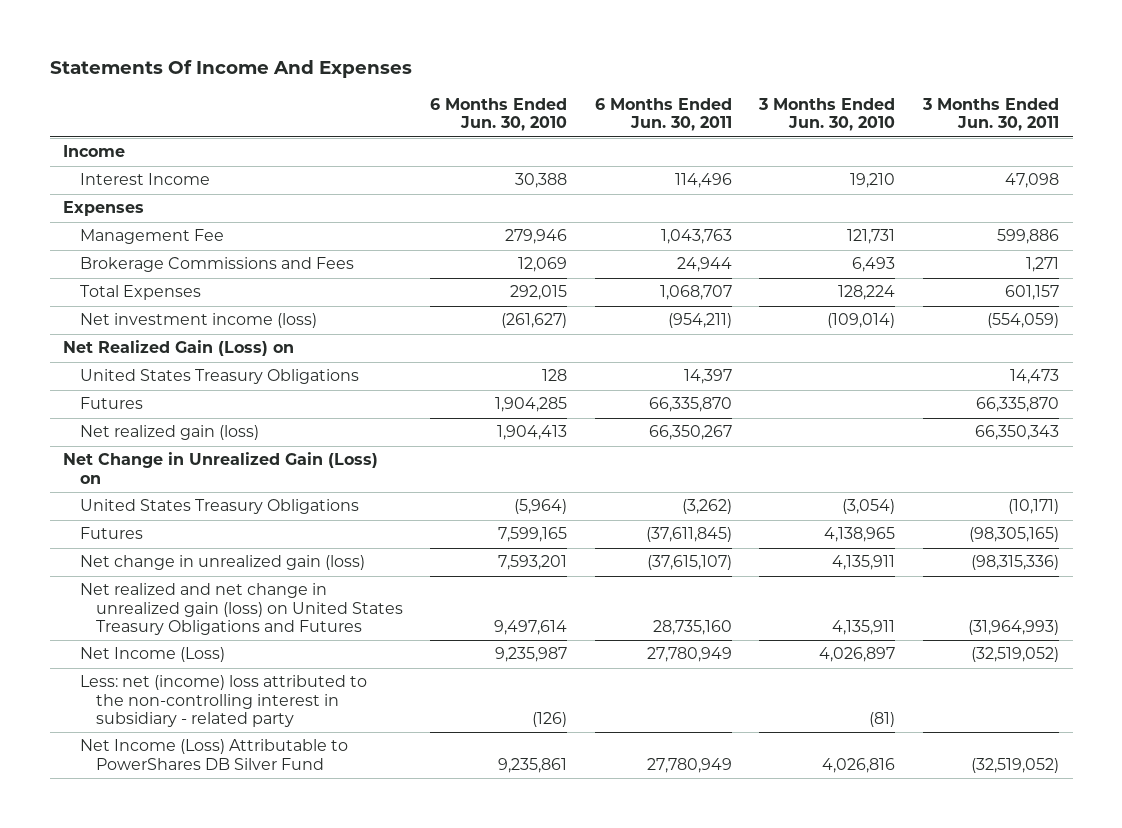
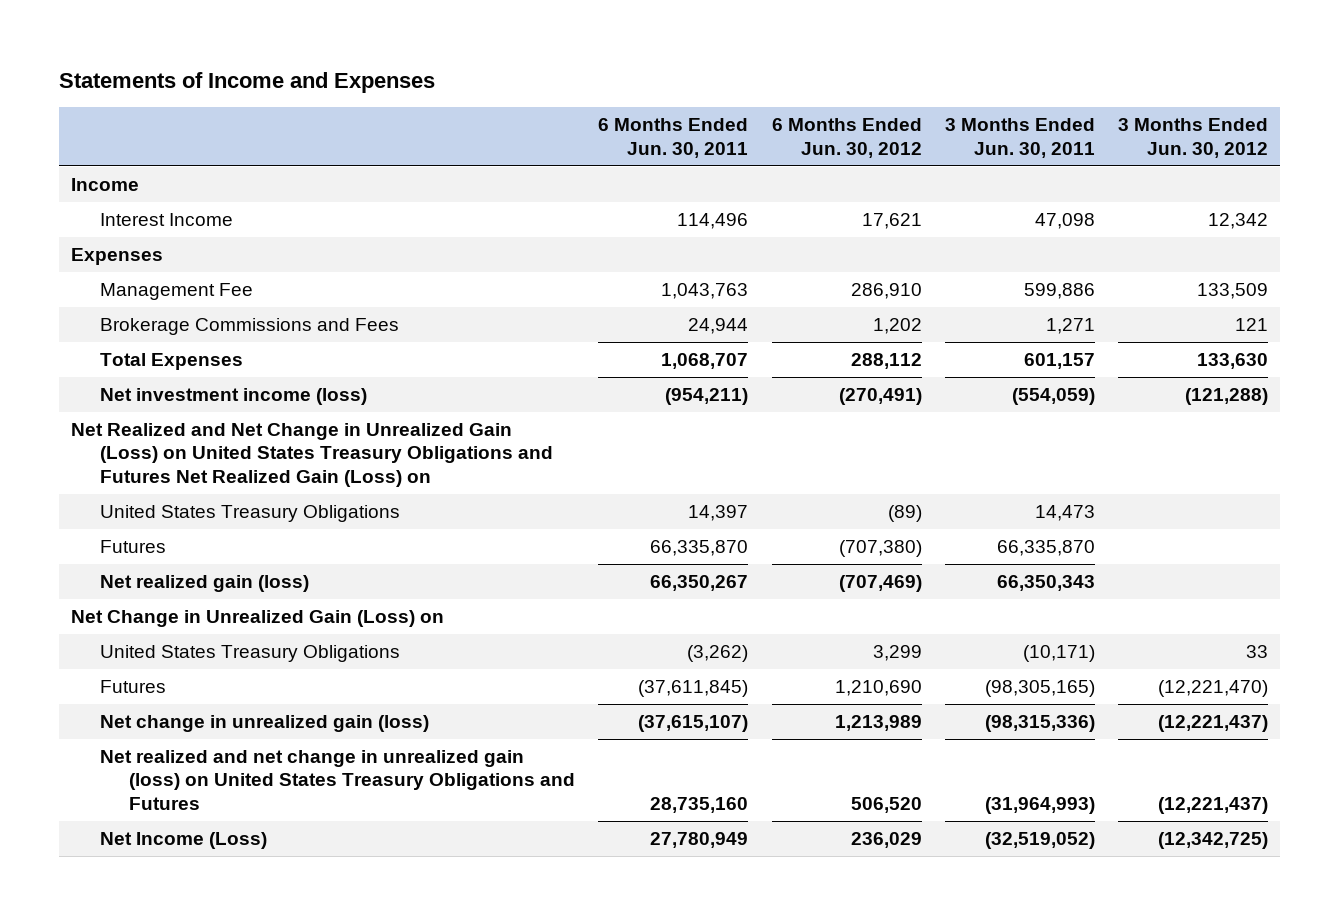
[49,60,412,79] Statements Of Income And Expenses -> [58,72,435,94] Statements of Income and Expenses
[430,97,568,132] 6 Months Ended Jun. 30, 2010 -> none
[758,97,896,132] 3 Months Ended Jun. 30, 2010 -> none
none -> [771,118,922,158] 6 Months Ended Jun. 30, 2012
none -> [1118,118,1269,158] 3 Months Ended Jun. 30, 2012
[63,340,295,357] Net Realized Gain (Loss) on -> none
none -> [70,423,553,487] Net Realized and Net Change in Unrealized Gain (Loss) on United States Treasury Obligations and Futures Net Realized Gain (Loss) on
[79,675,367,728] Less: net (income) loss attributed to the non-controlling interest in subsidiary - related party -> none
[79,739,348,770] Net Income (Loss) Attributable to PowerShares DB Silver Fund -> none

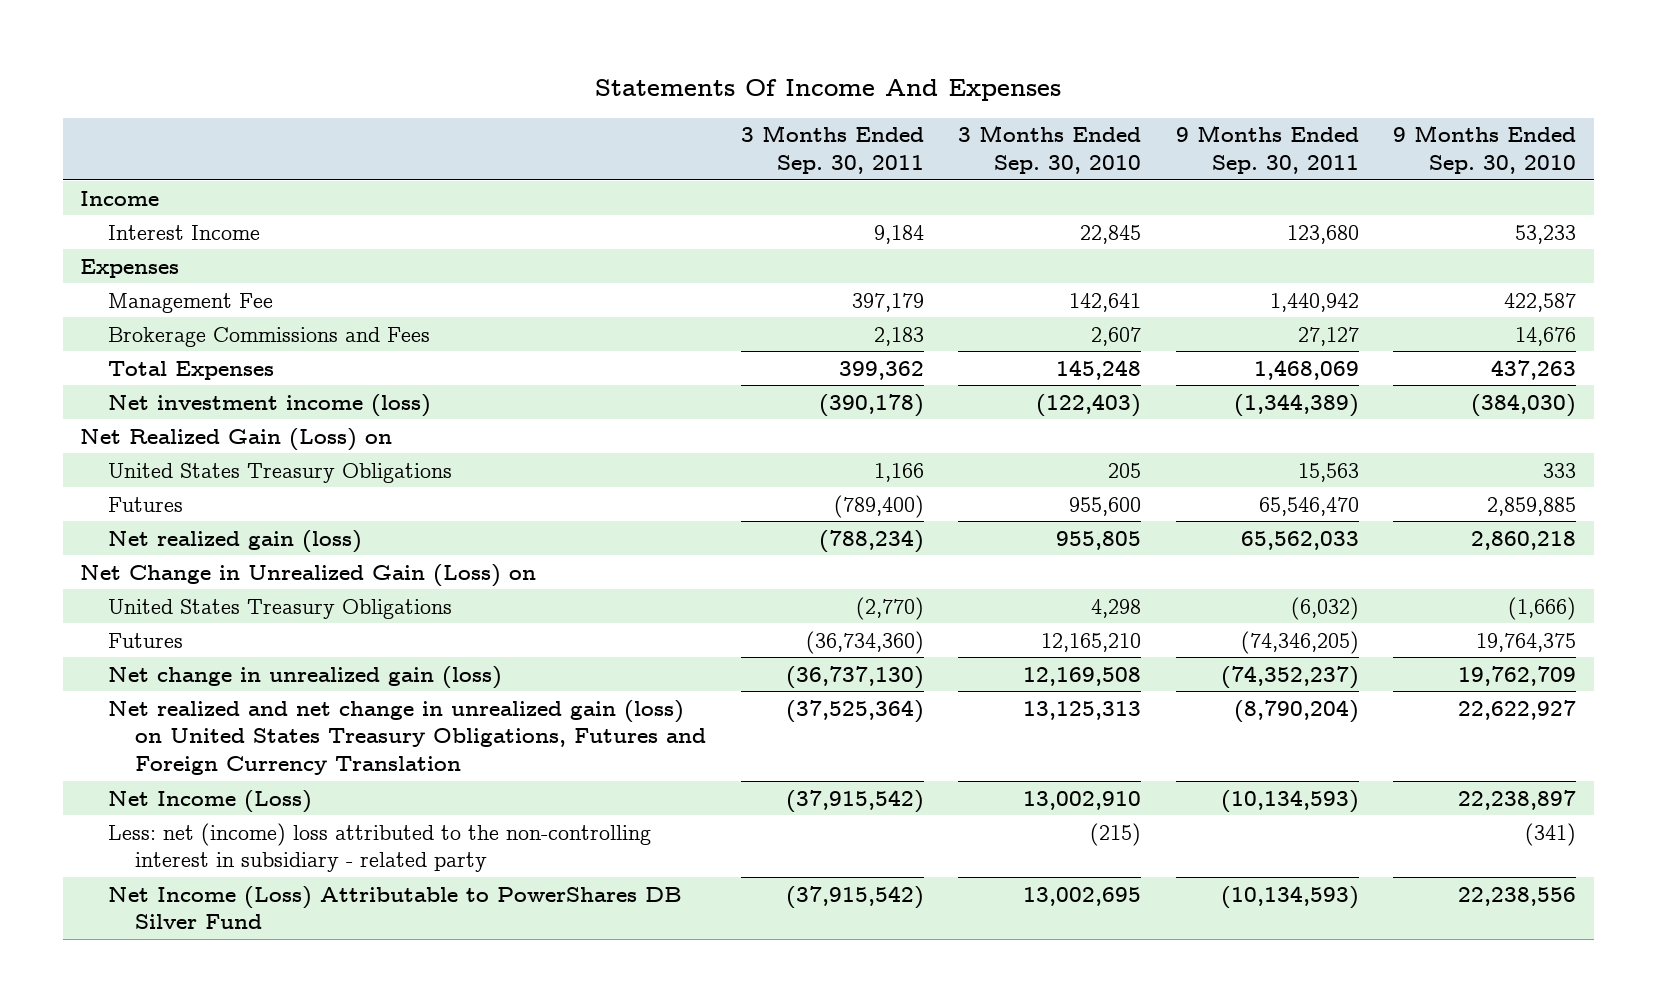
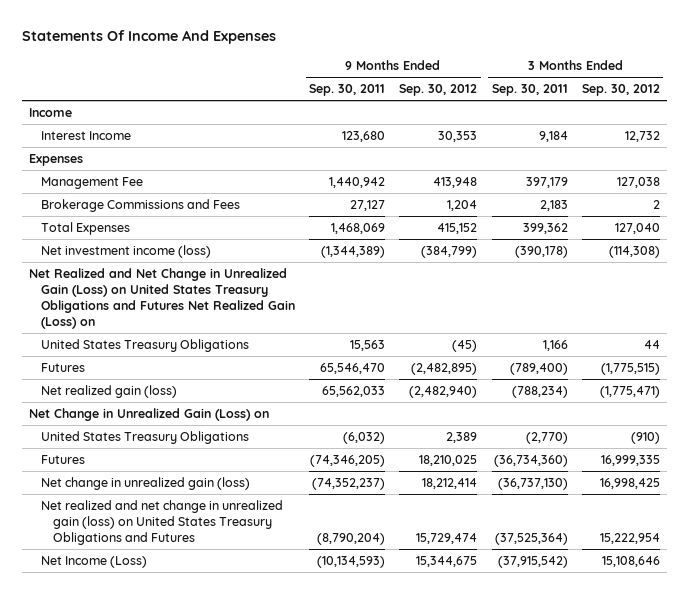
[958,125,1142,174] 3 Months Ended Sep. 30, 2010 -> none
[1393,125,1577,174] 9 Months Ended Sep. 30, 2010 -> none
none -> [399,84,478,97] Sep. 30, 2012
none -> [581,84,660,97] Sep. 30, 2012
[80,427,393,451] Net Realized Gain (Loss) on -> none
none -> [29,268,296,329] Net Realized and Net Change in Unrealized Gain (Loss) on United States Treasury Obligations and Futures Net Realized Gain (Loss) on
[107,699,707,776] Net realized and net change in unrealized gain (loss) on United States Treasury Obligations, Futures and Foreign Currency Translation -> [41,500,284,545] Net realized and net change in unrealized gain (loss) on United States Treasury Obligations and Futures
[107,822,651,873] Less: net (income) loss attributed to the non-controlling interest in subsidiary - related party -> none
[107,885,682,930] Net Income (Loss) Attributable to PowerShares DB Silver Fund -> none

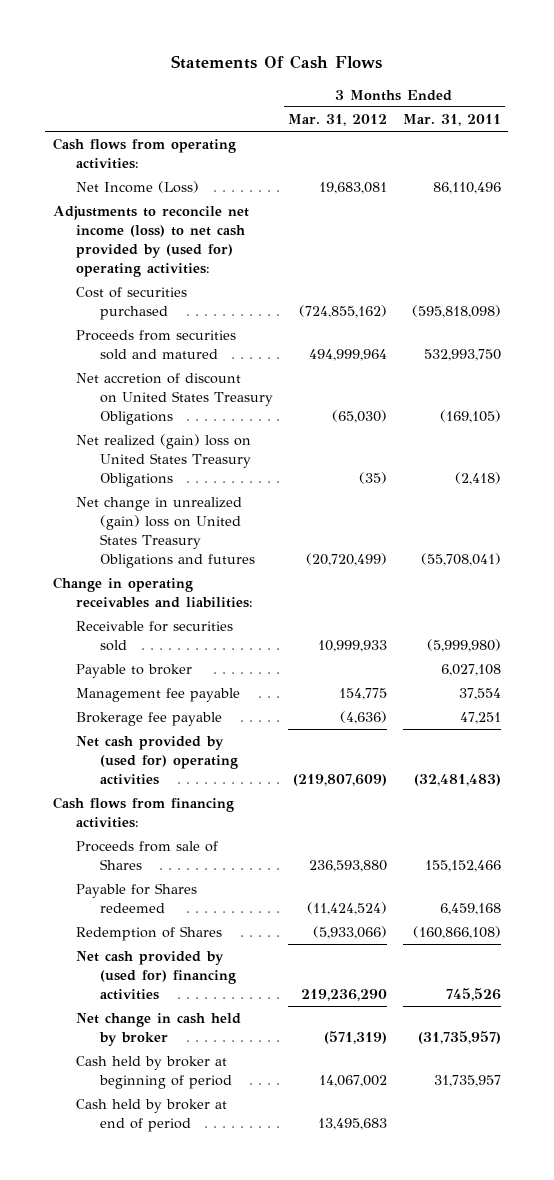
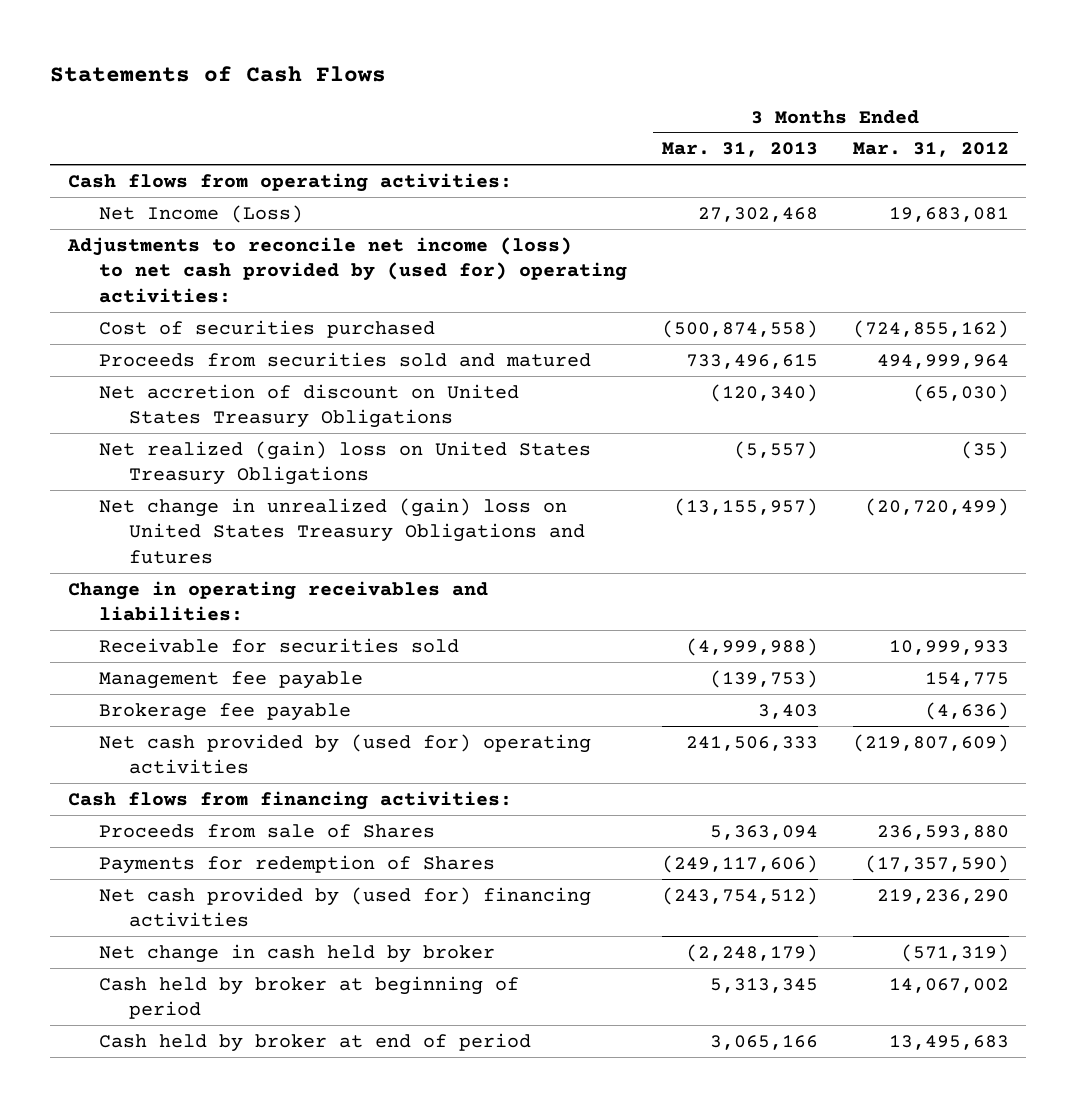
[170,54,382,69] Statements Of Cash Flows -> [50,66,387,83] Statements of Cash Flows
[402,114,501,127] Mar. 31, 2011 -> none
none -> [661,142,818,158] Mar. 31, 2013
[76,664,193,679] Payable to broker -> none
[76,883,198,913] Payable for Shares redeemed -> none
[76,926,223,942] Redemption of Shares -> [98,854,495,874] Payments for redemption of Shares
[313,926,388,940] (5,933,066) -> [864,854,1009,873] (17,357,590)

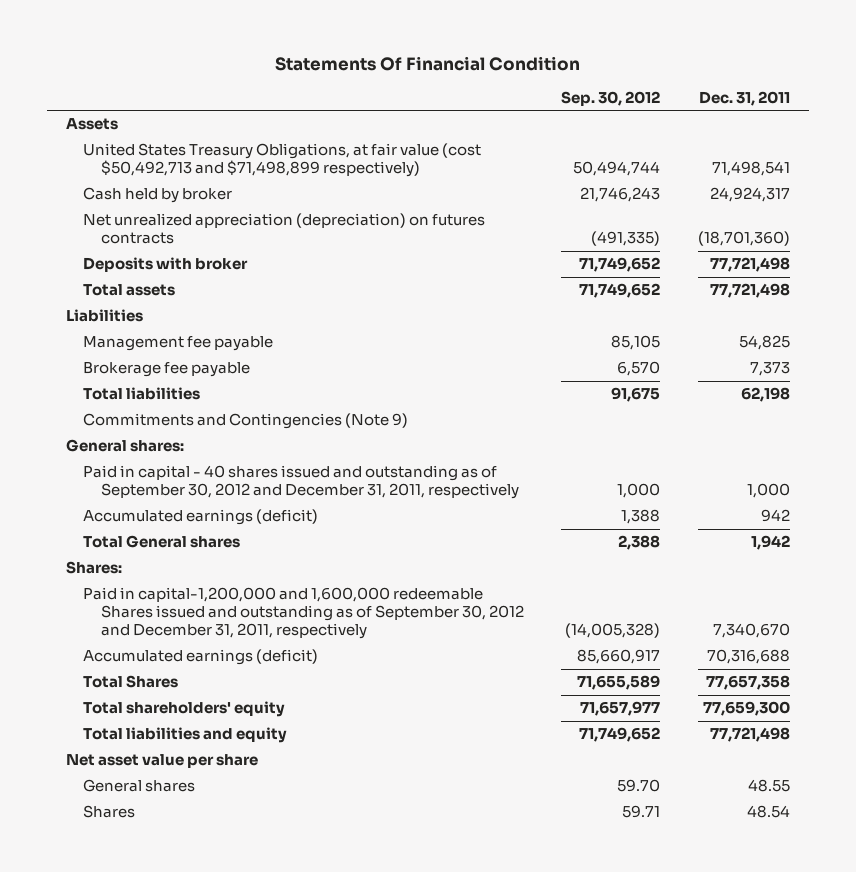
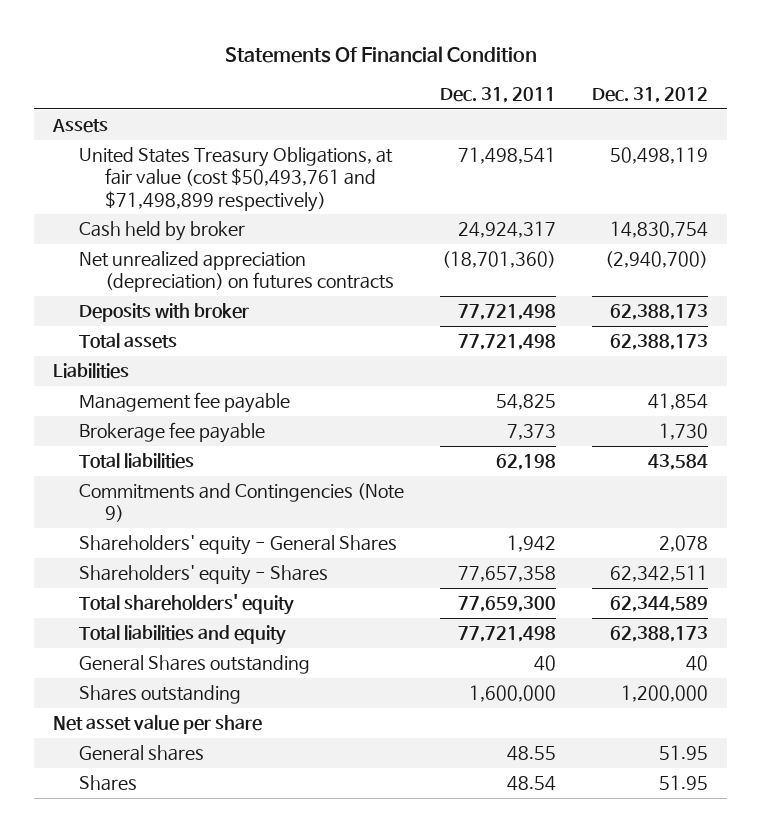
[561,91,661,107] Sep. 30, 2012 -> none
none -> [592,87,709,104] Dec. 31, 2012
[83,143,482,178] United States Treasury Obligations, at fair value (cost $50,492,713 and $71,498,899 respectively) -> [78,147,393,212] United States Treasury Obligations, at fair value (cost $50,493,761 and $71,498,899 respectively)
[65,439,184,453] General shares: -> none
[83,465,519,500] Paid in capital - 40 shares issued and outstanding as of September 30, 2012 and December 31, 2011, respectively -> none
[83,509,319,526] Accumulated earnings (deficit) -> none
[65,561,122,575] Shares: -> none
[83,587,524,640] Paid in capital-1,200,000 and 1,600,000 redeemable Shares issued and outstanding as of September 30, 2012 and December 31, 2011, respectively -> none
[83,649,319,666] Accumulated earnings (deficit) -> none
[83,535,241,549] Total General shares -> [78,535,397,556] Shareholders' equity - General Shares
[83,675,179,689] Total Shares -> [78,565,328,586] Shareholders' equity - Shares
none -> [78,655,310,675] General Shares outstanding
none -> [78,685,241,705] Shares outstanding

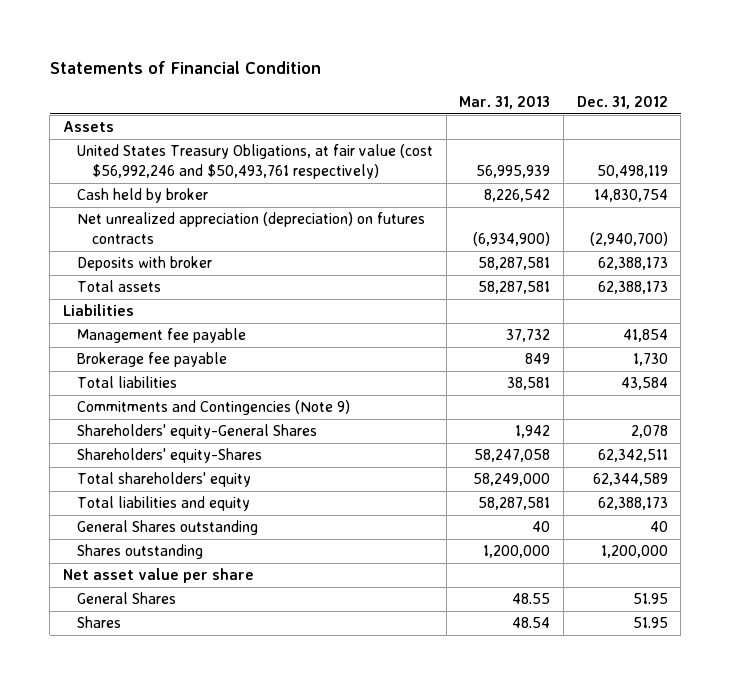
[224,45,537,63] Statements Of Financial Condition -> [49,60,321,74] Statements of Financial Condition
[440,87,557,104] Dec. 31, 2011 -> none
none -> [459,95,551,109] Mar. 31, 2013
[78,147,393,212] United States Treasury Obligations, at fair value (cost $50,493,761 and $71,498,899 respectively) -> [77,144,434,180] United States Treasury Obligations, at fair value (cost $56,992,246 and $50,493,761 respectively)
[78,535,397,556] Shareholders' equity - General Shares -> [77,424,318,440] Shareholders' equity-General Shares
[78,565,328,586] Shareholders' equity - Shares -> [77,448,263,464] Shareholders' equity-Shares
[78,745,204,762] General shares -> [77,592,177,605] General Shares

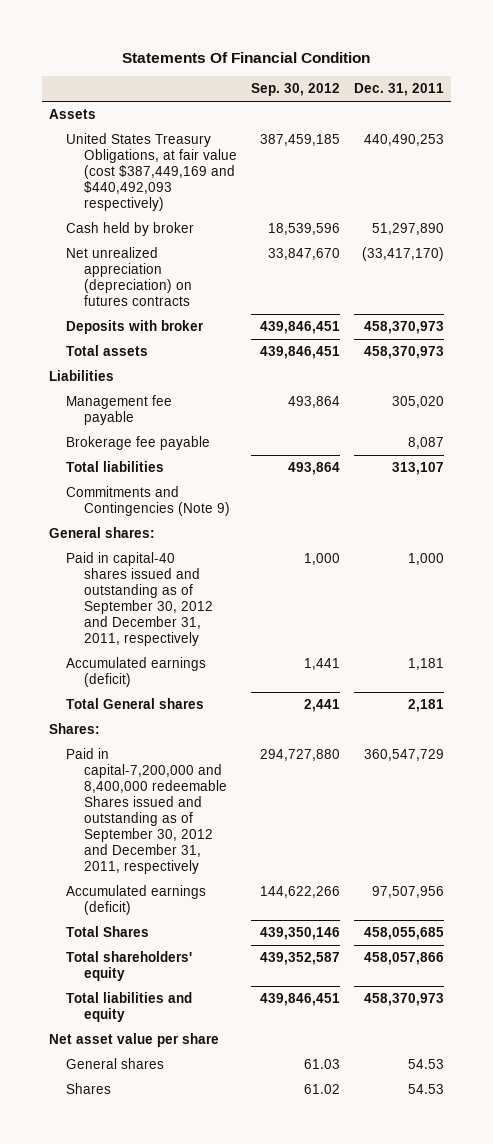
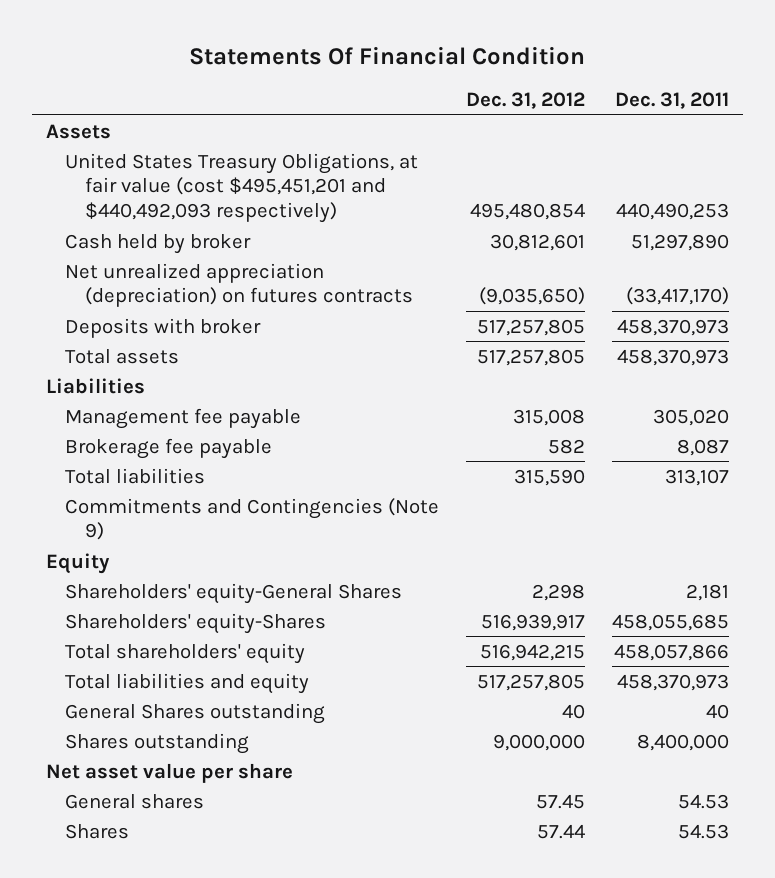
[250,83,340,97] Sep. 30, 2012 -> none
none -> [466,92,586,110] Dec. 31, 2012
[66,133,237,212] United States Treasury Obligations, at fair value (cost $387,449,169 and $440,492,093 respectively) -> [65,152,419,224] United States Treasury Obligations, at fair value (cost $495,451,201 and $440,492,093 respectively)
[48,527,155,539] General shares: -> none
[66,552,213,647] Paid in capital-40 shares issued and outstanding as of September 30, 2012 and December 31, 2011, respectively -> none
[66,657,207,688] Accumulated earnings (deficit) -> none
[48,723,100,735] Shares: -> none
[66,748,227,875] Paid in capital-7,200,000 and 8,400,000 redeemable Shares issued and outstanding as of September 30, 2012 and December 31, 2011, respectively -> none
[66,885,207,916] Accumulated earnings (deficit) -> none
none -> [45,552,110,574] Equity
[66,698,205,710] Total General shares -> [65,582,403,604] Shareholders' equity-General Shares
[66,926,150,938] Total Shares -> [65,612,327,634] Shareholders' equity-Shares
none -> [65,702,326,724] General Shares outstanding
none -> [65,732,250,754] Shares outstanding

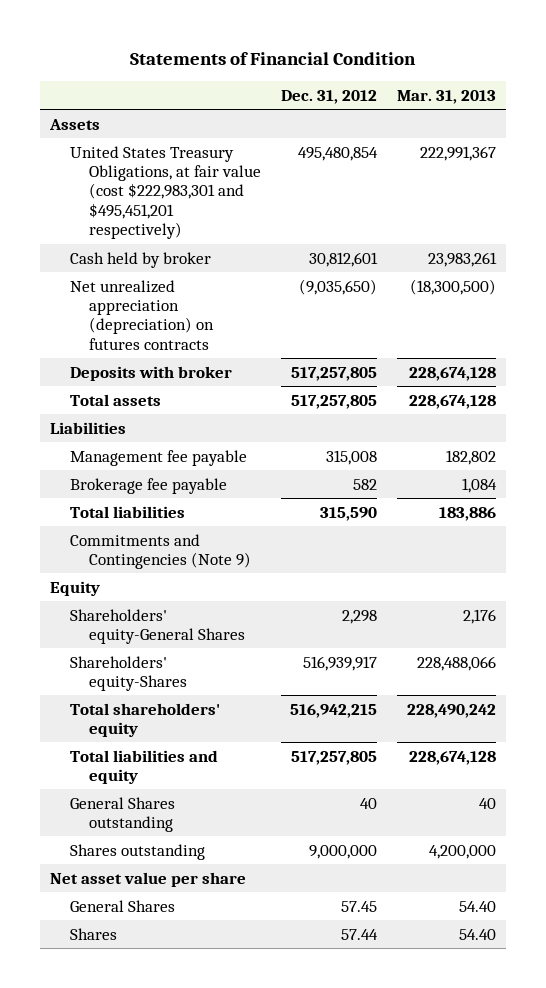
[189,46,586,66] Statements Of Financial Condition -> [129,52,416,66] Statements of Financial Condition
[615,92,730,110] Dec. 31, 2011 -> none
none -> [396,89,496,104] Mar. 31, 2013
[65,152,419,224] United States Treasury Obligations, at fair value (cost $495,451,201 and $440,492,093 respectively) -> [69,145,262,240] United States Treasury Obligations, at fair value (cost $222,983,301 and $495,451,201 respectively)
[65,793,205,809] General shares -> [69,899,175,912] General Shares

